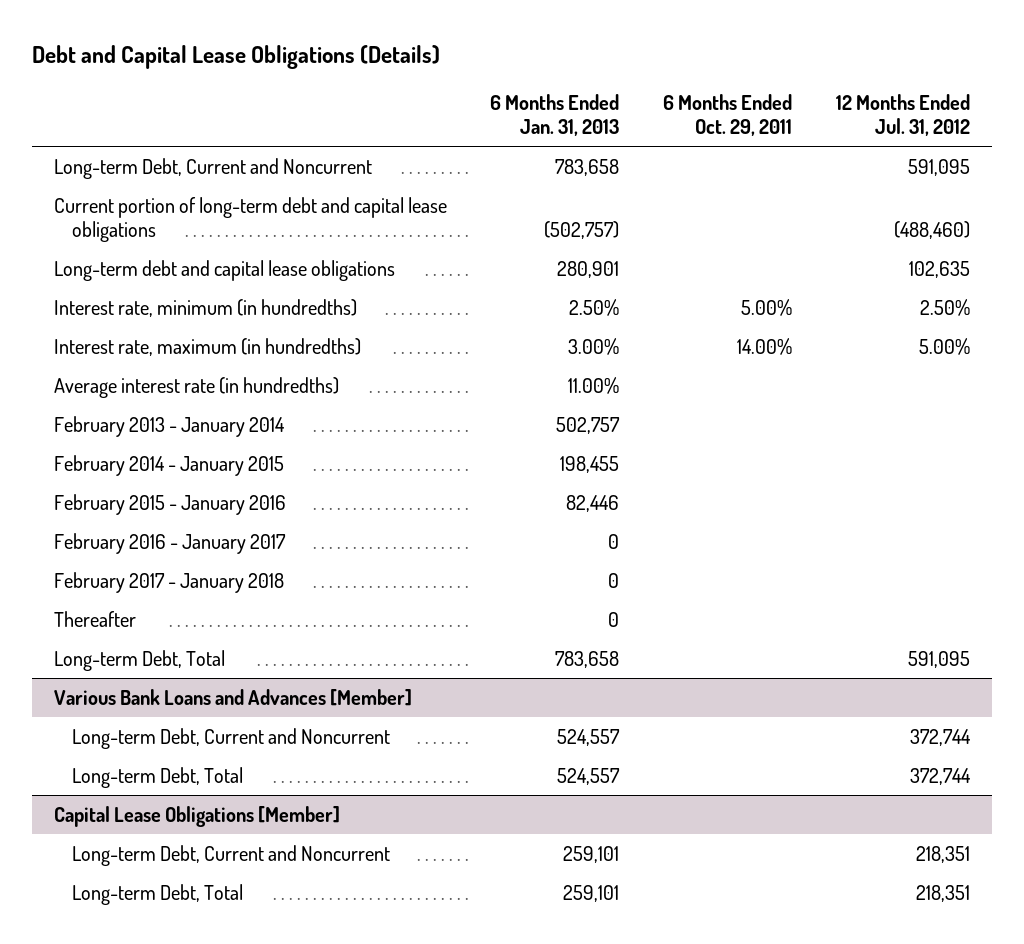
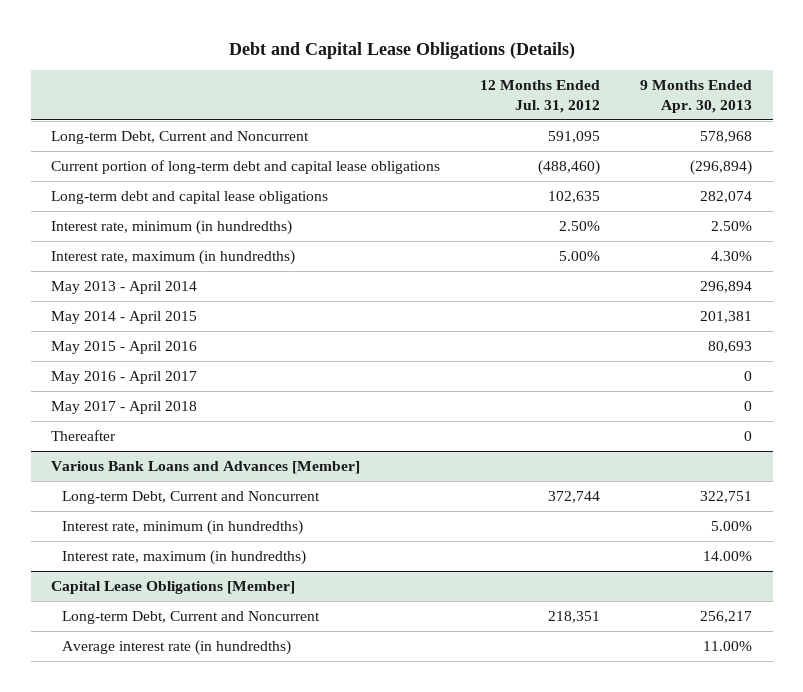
[490,93,620,137] 6 Months Ended Jan. 31, 2013 -> none
[663,93,793,137] 6 Months Ended Oct. 29, 2011 -> none
none -> [640,80,753,113] 9 Months Ended Apr. 30, 2013
[53,376,339,398] Average interest rate (in hundredths) -> none
[53,415,285,437] February 2013 - January 2014 -> [50,280,197,294] May 2013 - April 2014
[53,454,284,476] February 2014 - January 2015 -> [50,310,197,324] May 2014 - April 2015
[53,493,286,515] February 2015 - January 2016 -> [50,340,197,354] May 2015 - April 2016
[53,532,286,554] February 2016 - January 2017 -> [50,370,197,384] May 2016 - April 2017
[53,571,284,593] February 2017 - January 2018 -> [50,400,197,414] May 2017 - April 2018
[53,649,225,671] Long-term Debt, Total -> none
[71,766,243,788] Long-term Debt, Total -> none
none -> [62,519,304,535] Interest rate, minimum (in hundredths)
none -> [62,549,307,565] Interest rate, maximum (in hundredths)
[71,883,243,905] Long-term Debt, Total -> none
none -> [62,639,292,655] Average interest rate (in hundredths)

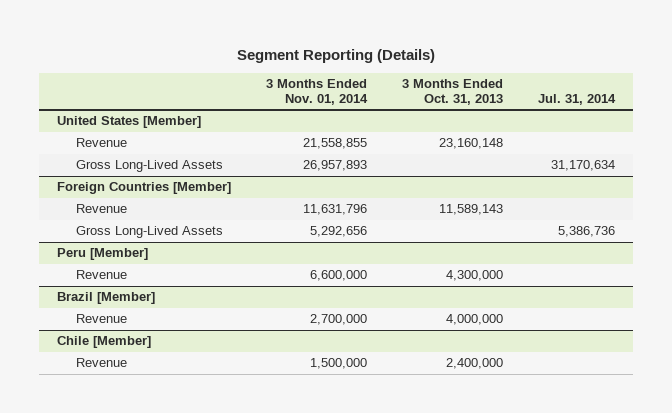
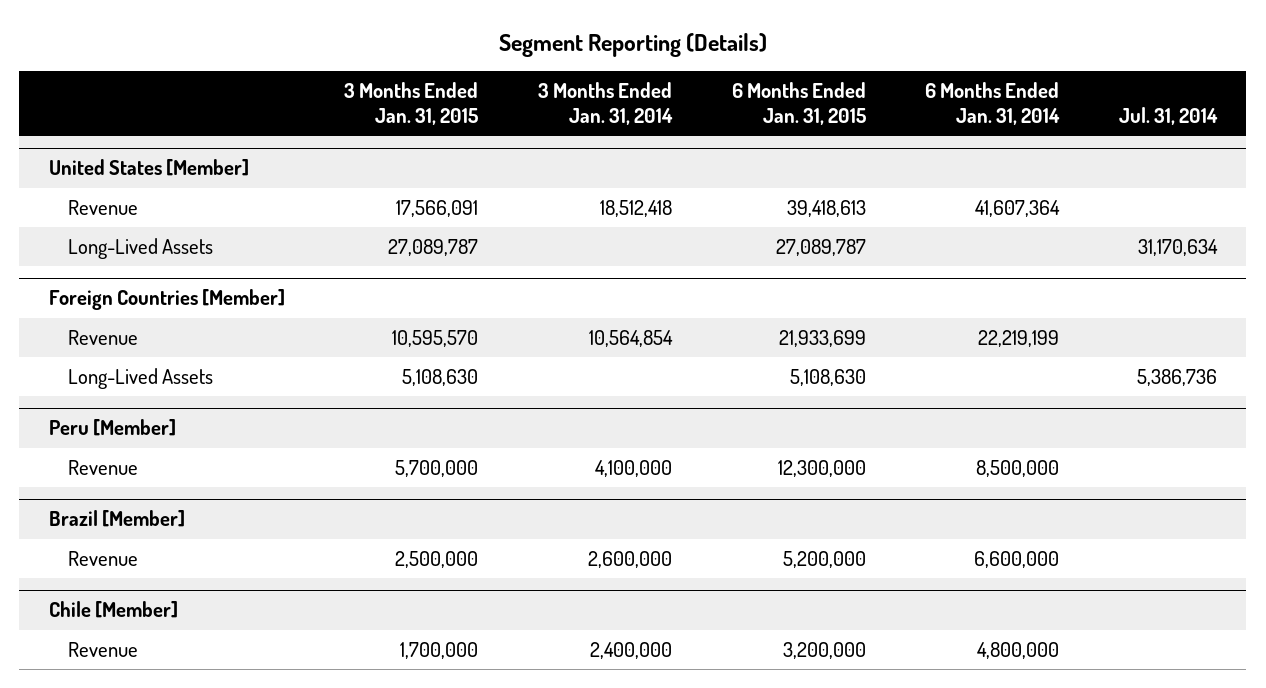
[266,78,369,105] 3 Months Ended Nov. 01, 2014 -> none
[402,78,504,105] 3 Months Ended Oct. 31, 2013 -> none
none -> [344,82,479,125] 3 Months Ended Jan. 31, 2015
none -> [537,82,673,125] 3 Months Ended Jan. 31, 2014
none -> [731,82,866,125] 6 Months Ended Jan. 31, 2015
none -> [925,82,1061,125] 6 Months Ended Jan. 31, 2014
[76,160,224,173] Gross Long-Lived Assets -> [67,238,213,260] Long-Lived Assets
[76,226,224,239] Gross Long-Lived Assets -> [67,368,213,390] Long-Lived Assets

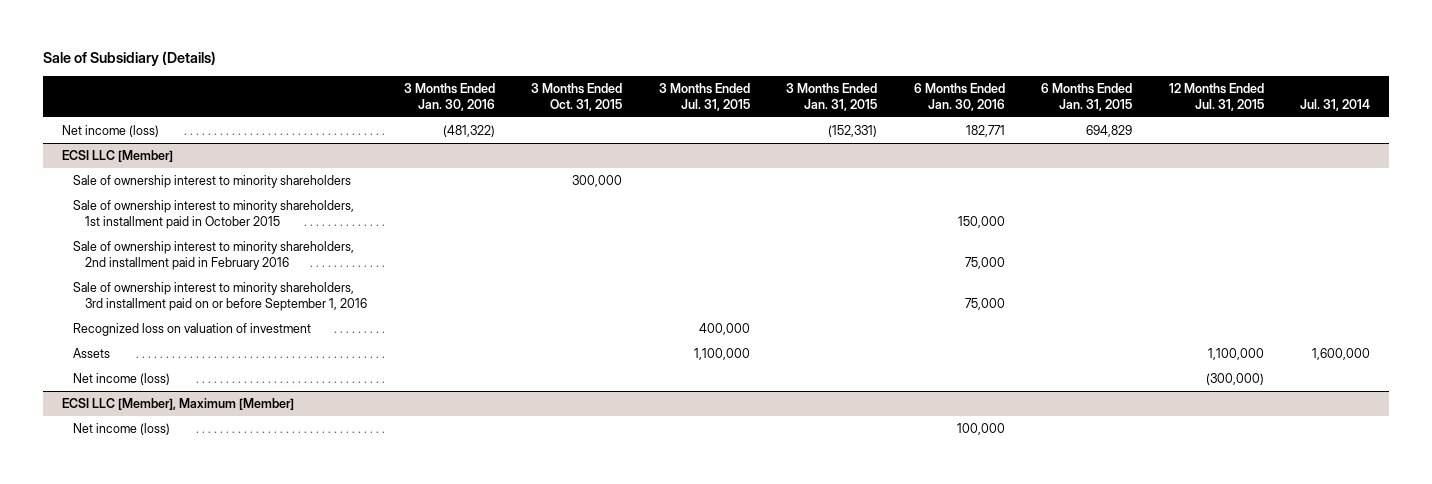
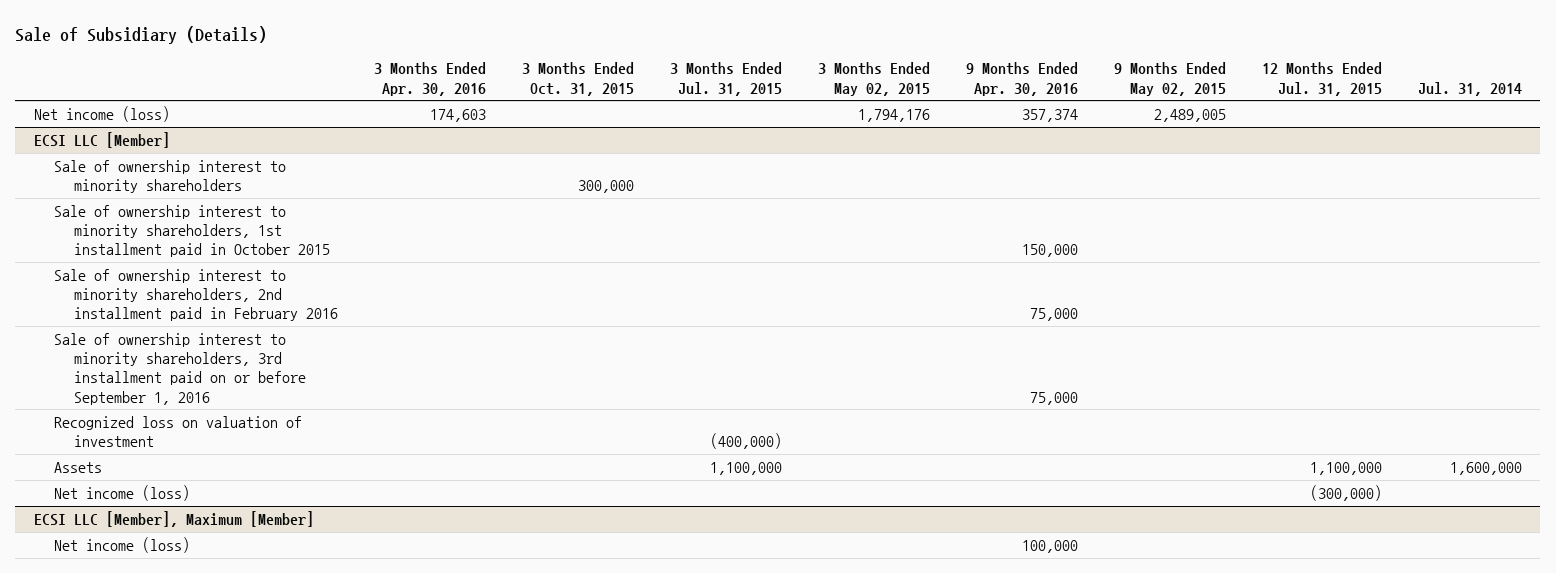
[403,82,495,112] 3 Months Ended Jan. 30, 2016 -> none
[786,82,878,112] 3 Months Ended Jan. 31, 2015 -> none
[913,82,1005,112] 6 Months Ended Jan. 30, 2016 -> none
[1041,82,1133,112] 6 Months Ended Jan. 31, 2015 -> none
none -> [373,62,486,96] 3 Months Ended Apr. 30, 2016
none -> [817,62,930,96] 3 Months Ended May 02, 2015
none -> [966,62,1079,96] 9 Months Ended Apr. 30, 2016
none -> [1114,62,1227,96] 9 Months Ended May 02, 2015
[698,322,750,335] 400,000 -> [709,433,782,450] (400,000)

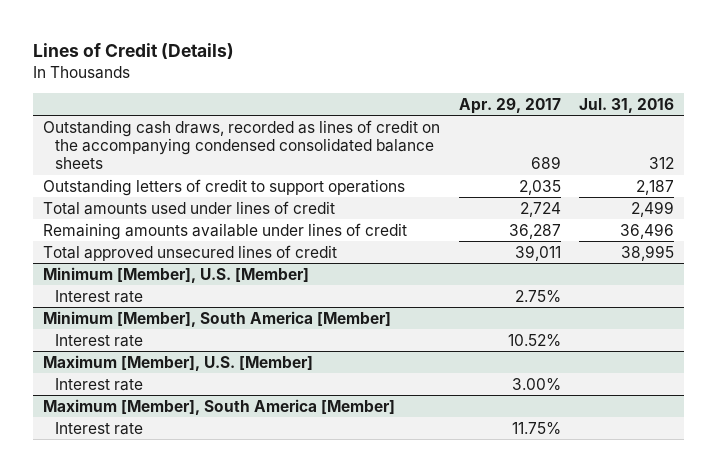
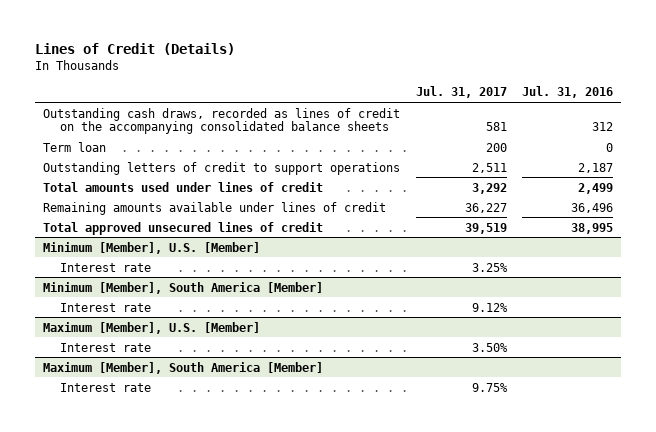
[458,97,561,114] Apr. 29, 2017 -> none
none -> [415,86,507,99] Jul. 31, 2017
[42,119,440,170] Outstanding cash draws, recorded as lines of credit on the accompanying condensed consolidated balance sheets -> [42,107,400,135] Outstanding cash draws, recorded as lines of credit on the accompanying consolidated balance sheets
none -> [42,141,106,152] Term loan

